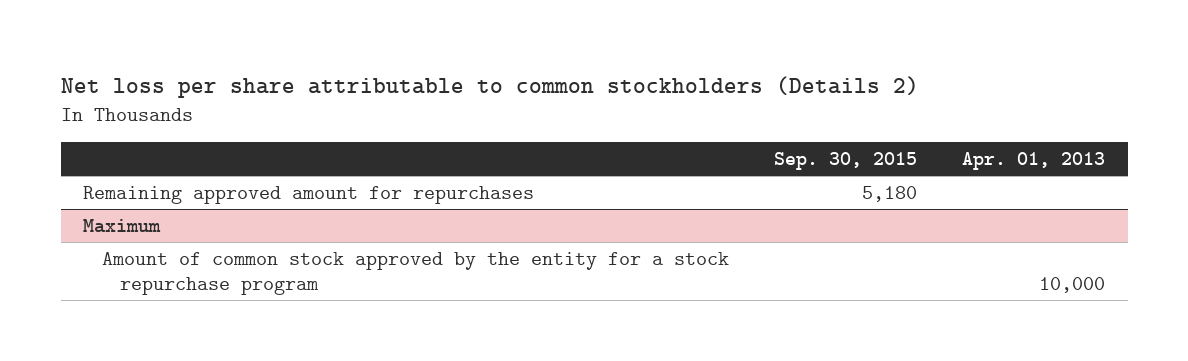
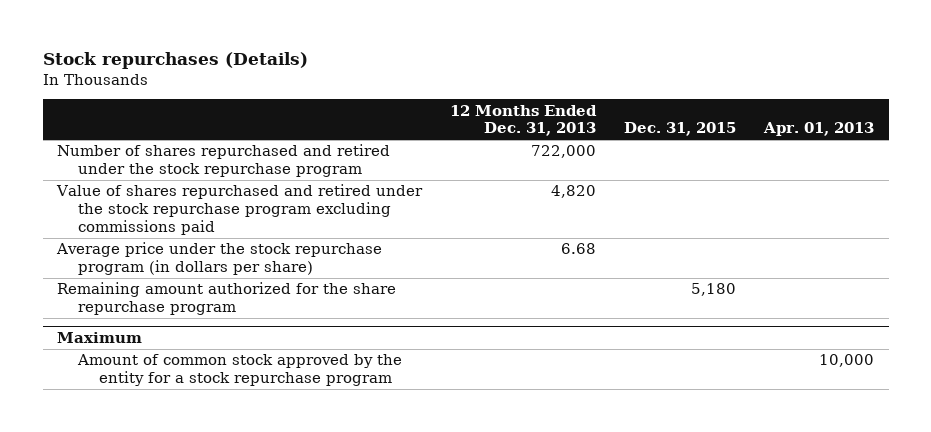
[60,76,919,99] Net loss per share attributable to common stockholders (Details 2) -> [42,52,308,70] Stock repurchases (Details)
[773,152,917,171] Sep. 30, 2015 -> none
none -> [450,104,598,137] 12 Months Ended Dec. 31, 2013
none -> [624,122,737,137] Dec. 31, 2015
none -> [56,144,390,178] Number of shares repurchased and retired under the stock repurchase program
none -> [55,184,423,236] Value of shares repurchased and retired under the stock repurchase program excluding commissions paid
none -> [55,242,382,276] Average price under the stock repurchase program (in dollars per share)
[83,185,535,204] Remaining approved amount for repurchases -> [56,282,396,316] Remaining amount authorized for the share repurchase program

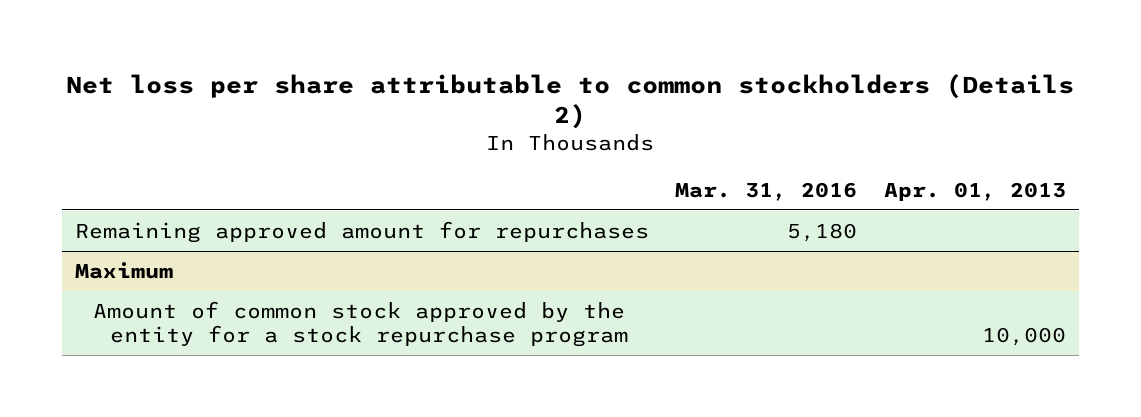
[42,52,308,70] Stock repurchases (Details) -> [66,73,1075,130] Net loss per share attributable to common stockholders (Details 2)
[450,104,598,137] 12 Months Ended Dec. 31, 2013 -> none
[624,122,737,137] Dec. 31, 2015 -> none
none -> [675,181,858,201] Mar. 31, 2016
[56,144,390,178] Number of shares repurchased and retired under the stock repurchase program -> none
[55,184,423,236] Value of shares repurchased and retired under the stock repurchase program excluding commissions paid -> none
[55,242,382,276] Average price under the stock repurchase program (in dollars per share) -> none
[56,282,396,316] Remaining amount authorized for the share repurchase program -> [75,220,650,243] Remaining approved amount for repurchases

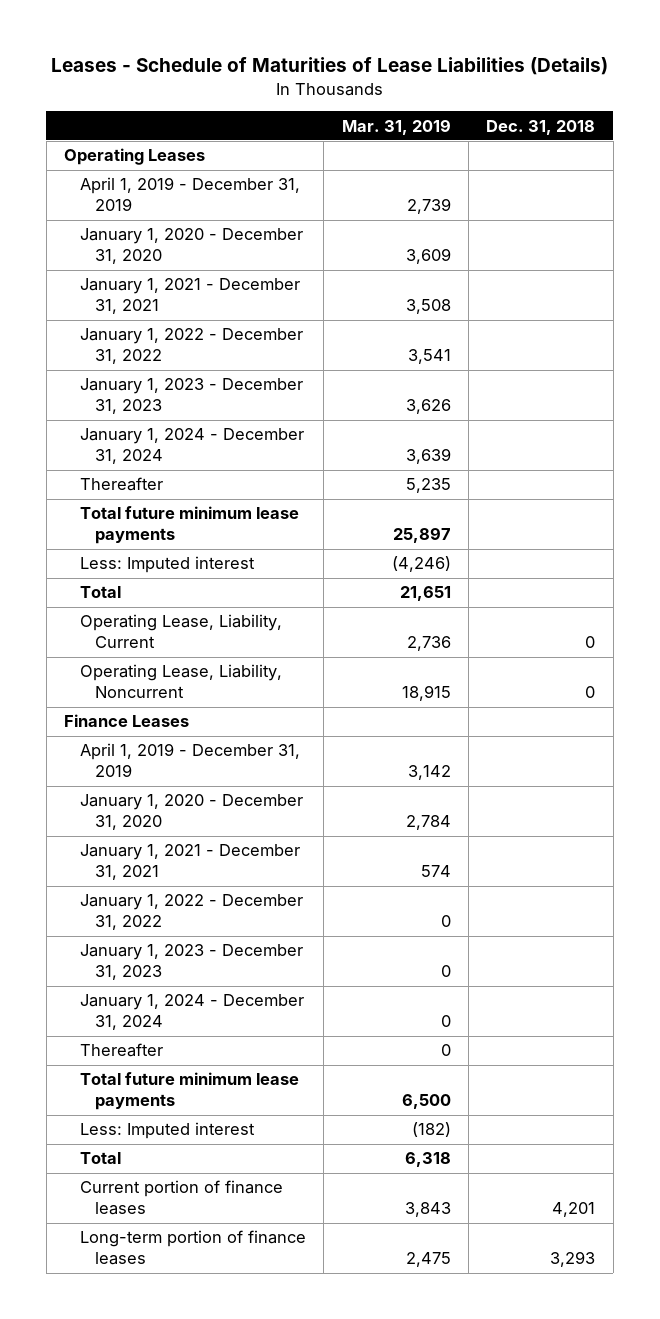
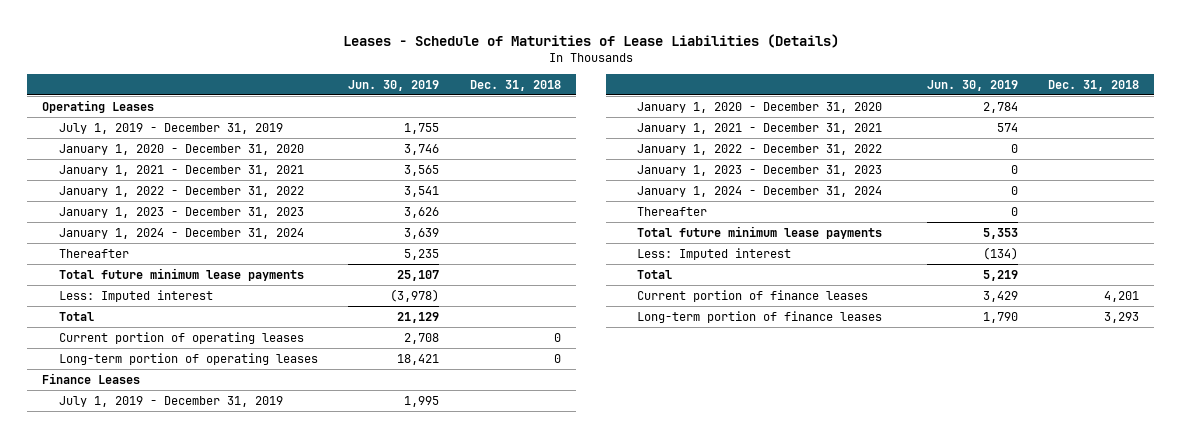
[341,118,451,135] Mar. 31, 2019 -> none
none -> [348,79,440,91] Jun. 30, 2019
[79,177,300,212] April 1, 2019 - December 31, 2019 -> [58,122,283,134] July 1, 2019 - December 31, 2019
[79,614,282,649] Operating Lease, Liability, Current -> [58,331,304,344] Current portion of operating leases
[79,664,282,699] Operating Lease, Liability, Noncurrent -> [58,352,318,365] Long-term portion of operating leases
[79,743,300,778] April 1, 2019 - December 31, 2019 -> [58,395,283,407] July 1, 2019 - December 31, 2019

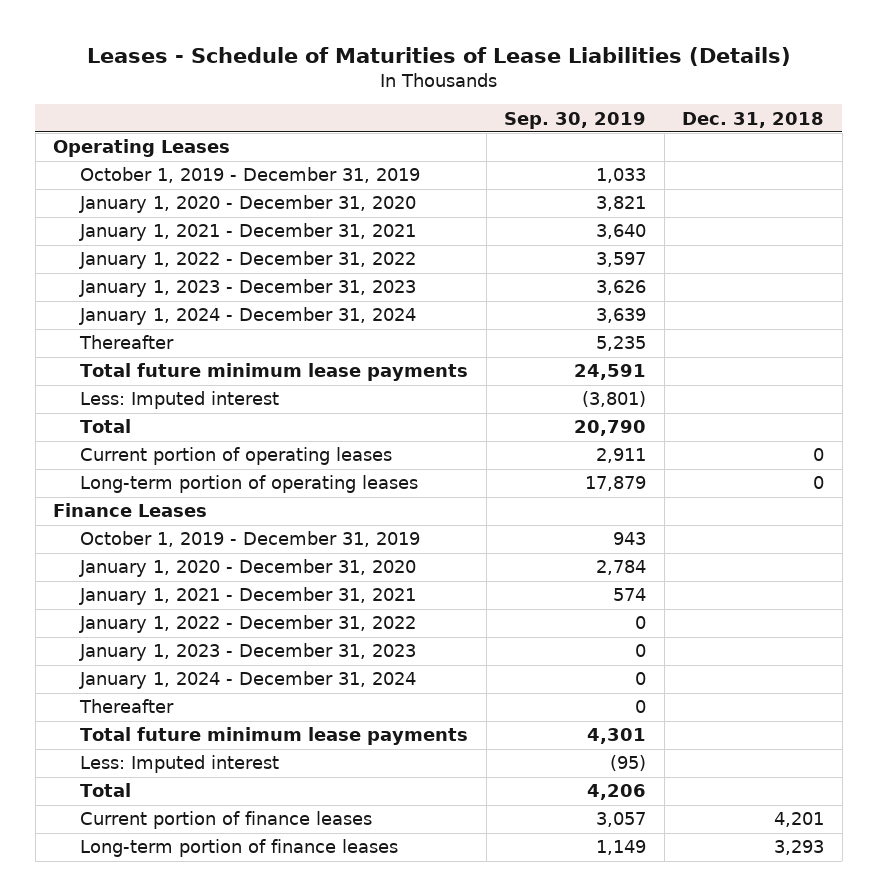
[348,79,440,91] Jun. 30, 2019 -> none
none -> [504,111,647,129] Sep. 30, 2019
[58,122,283,134] July 1, 2019 - December 31, 2019 -> [80,167,421,184] October 1, 2019 - December 31, 2019
[58,395,283,407] July 1, 2019 - December 31, 2019 -> [80,531,421,548] October 1, 2019 - December 31, 2019

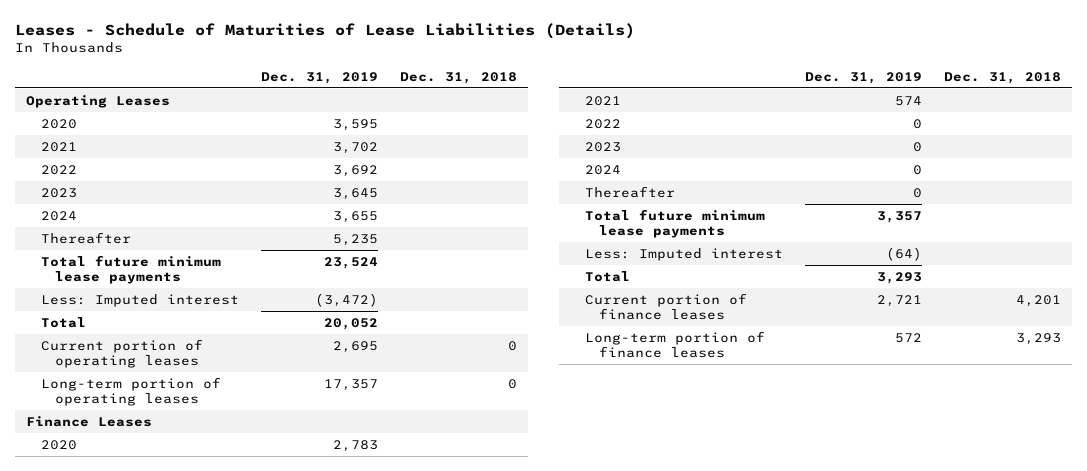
[504,111,647,129] Sep. 30, 2019 -> none
none -> [260,71,378,84] Dec. 31, 2019
[79,307,417,326] January 1, 2024 - December 31, 2024 -> none
[80,167,421,184] October 1, 2019 - December 31, 2019 -> [40,118,77,129] 2020
[79,195,417,214] January 1, 2020 - December 31, 2020 -> [40,141,77,152] 2021
[79,223,417,242] January 1, 2021 - December 31, 2021 -> [40,164,77,175] 2022
[79,251,417,270] January 1, 2022 - December 31, 2022 -> [40,187,77,198] 2023
[79,279,417,298] January 1, 2023 - December 31, 2023 -> [40,210,77,221] 2024
[79,671,417,690] January 1, 2024 - December 31, 2024 -> none
[80,531,421,548] October 1, 2019 - December 31, 2019 -> [40,439,77,450] 2020
[79,559,417,578] January 1, 2020 - December 31, 2020 -> [584,95,621,106] 2021
[79,587,417,606] January 1, 2021 - December 31, 2021 -> [584,118,621,129] 2022
[79,615,417,634] January 1, 2022 - December 31, 2022 -> [584,141,621,152] 2023
[79,643,417,662] January 1, 2023 - December 31, 2023 -> [584,164,621,175] 2024

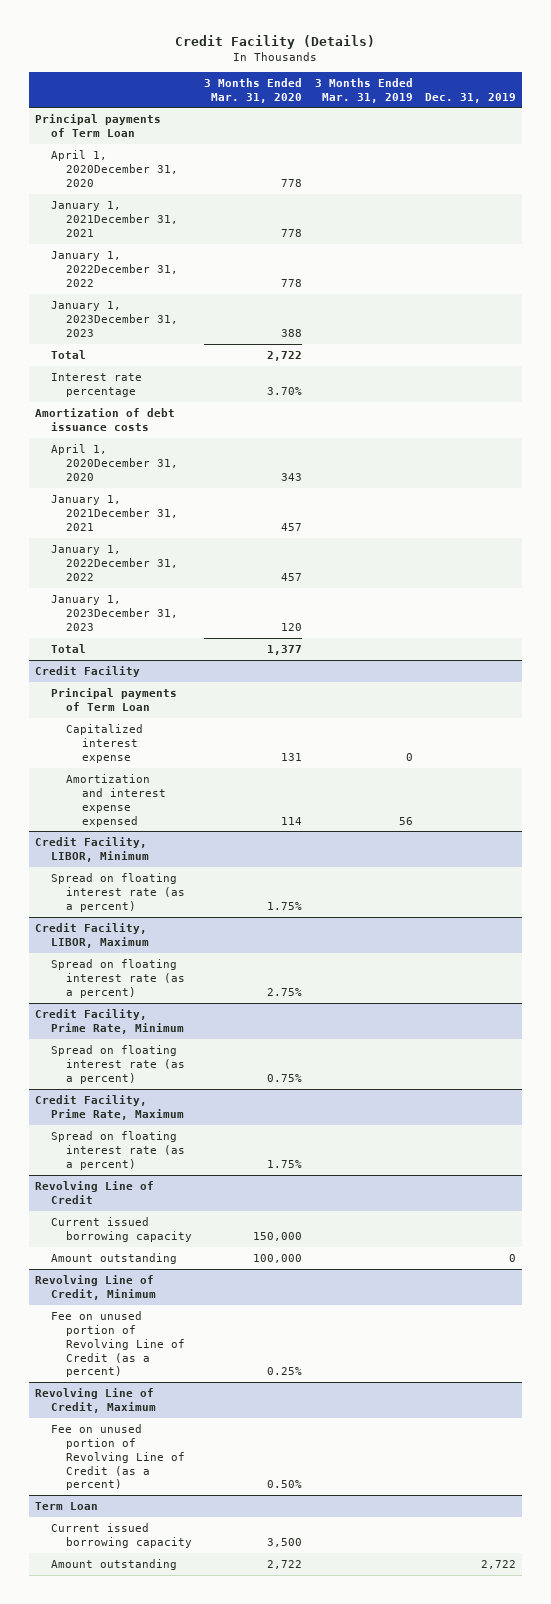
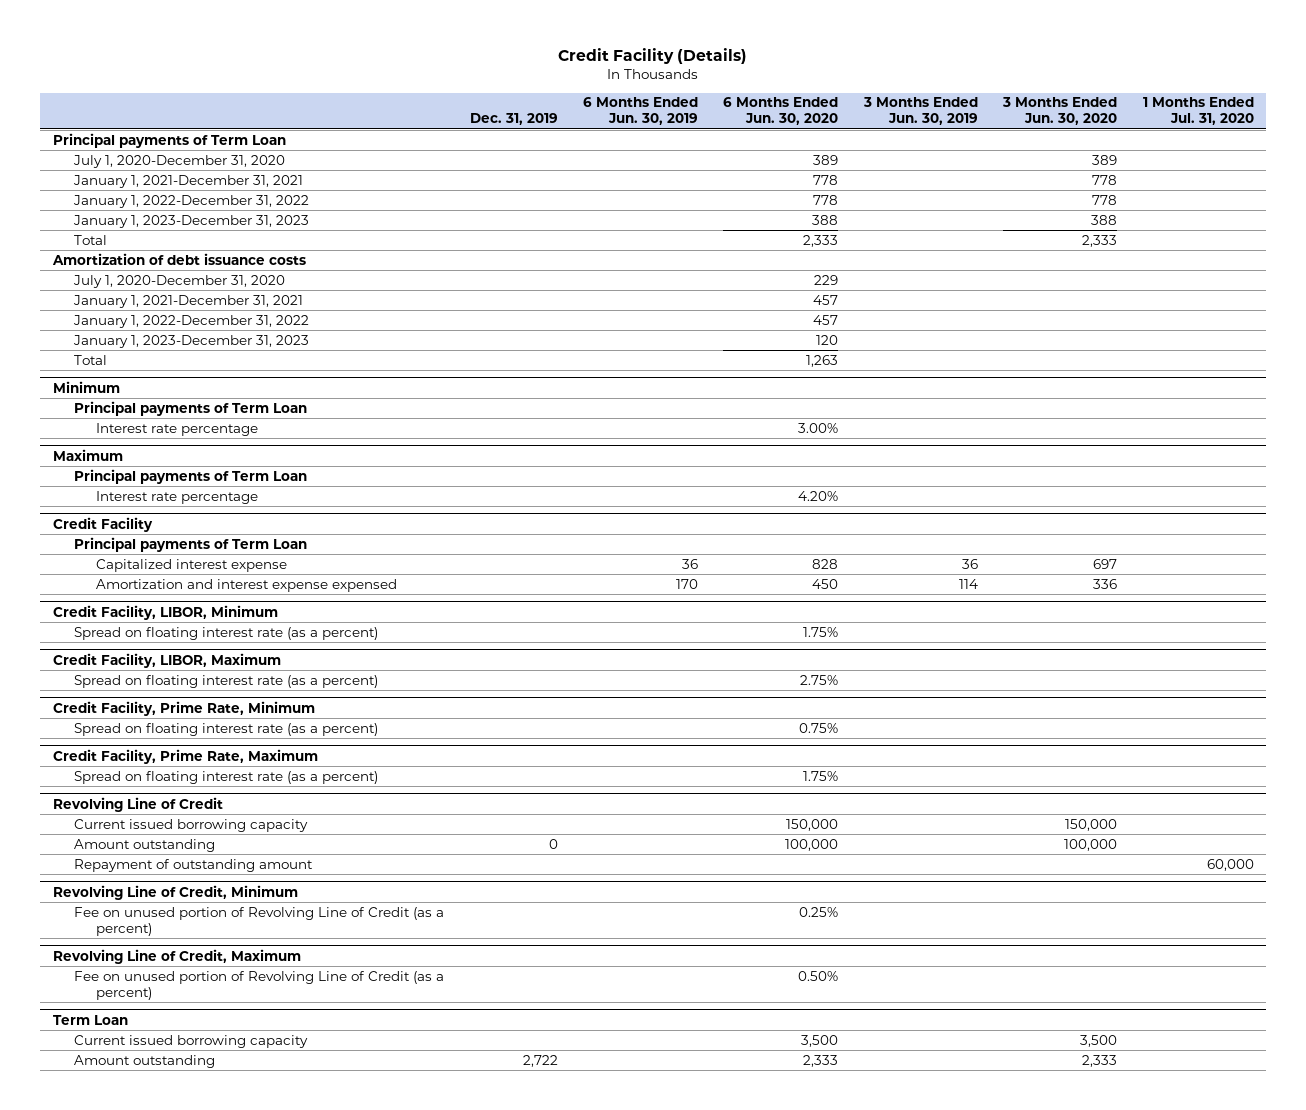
[204,77,303,103] 3 Months Ended Mar. 31, 2020 -> none
[314,77,413,103] 3 Months Ended Mar. 31, 2019 -> none
none -> [582,97,698,126] 6 Months Ended Jun. 30, 2019
none -> [723,97,839,126] 6 Months Ended Jun. 30, 2020
none -> [862,97,978,126] 3 Months Ended Jun. 30, 2019
none -> [1002,97,1118,126] 3 Months Ended Jun. 30, 2020
none -> [1142,97,1254,126] 1 Months Ended Jul. 31, 2020
[50,149,179,187] April 1, 2020December 31, 2020 -> [73,154,286,168] July 1, 2020-December 31, 2020
[50,200,179,237] January 1, 2021December 31, 2021 -> [73,174,304,188] January 1, 2021-December 31, 2021
[50,250,179,287] January 1, 2022December 31, 2022 -> [73,194,310,208] January 1, 2022-December 31, 2022
[50,300,179,337] January 1, 2023December 31, 2023 -> [73,214,310,228] January 1, 2023-December 31, 2023
[50,372,142,397] Interest rate percentage -> none
[50,443,179,481] April 1, 2020December 31, 2020 -> [73,274,286,288] July 1, 2020-December 31, 2020
[50,494,179,531] January 1, 2021December 31, 2021 -> [73,294,304,308] January 1, 2021-December 31, 2021
[50,544,179,581] January 1, 2022December 31, 2022 -> [73,314,310,328] January 1, 2022-December 31, 2022
[50,594,179,631] January 1, 2023December 31, 2023 -> [73,334,310,348] January 1, 2023-December 31, 2023
none -> [52,380,120,393] Minimum
none -> [74,400,308,416] Principal payments of Term Loan
none -> [95,422,258,436] Interest rate percentage
none -> [52,448,123,461] Maximum
none -> [74,468,308,484] Principal payments of Term Loan
none -> [95,490,258,504] Interest rate percentage
none -> [74,858,314,872] Repayment of outstanding amount

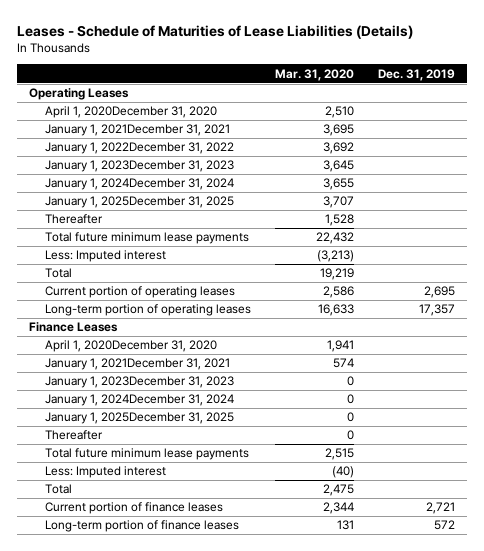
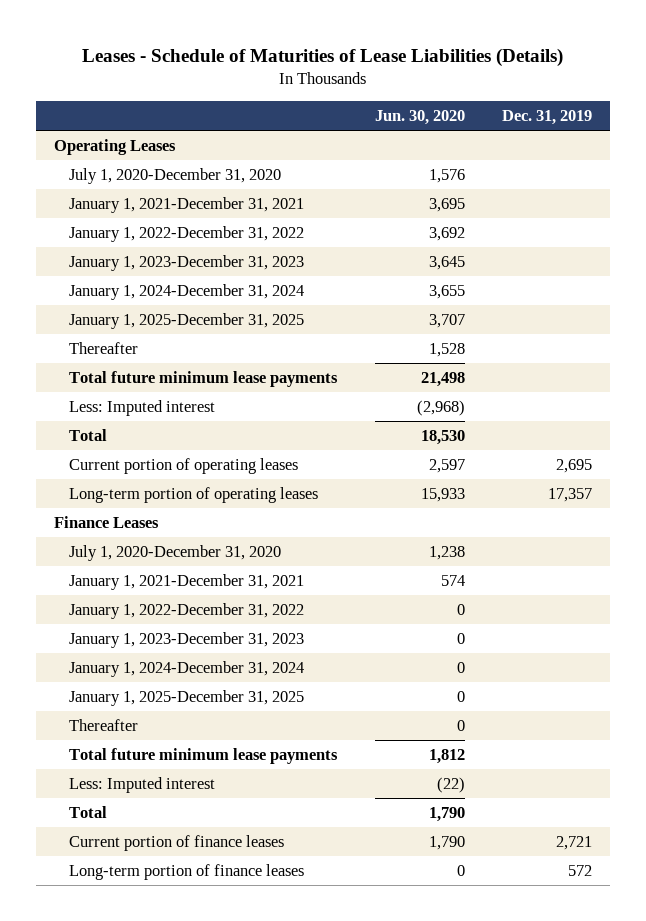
[274,68,354,81] Mar. 31, 2020 -> none
none -> [374,109,465,125] Jun. 30, 2020
[44,106,217,119] April 1, 2020December 31, 2020 -> [69,168,282,185] July 1, 2020-December 31, 2020
[44,124,230,137] January 1, 2021December 31, 2021 -> [69,197,305,214] January 1, 2021-December 31, 2021
[44,142,234,155] January 1, 2022December 31, 2022 -> [69,226,305,243] January 1, 2022-December 31, 2022
[44,160,234,173] January 1, 2023December 31, 2023 -> [69,255,305,272] January 1, 2023-December 31, 2023
[44,178,234,191] January 1, 2024December 31, 2024 -> [69,284,305,301] January 1, 2024-December 31, 2024
[44,196,234,209] January 1, 2025December 31, 2025 -> [69,313,305,330] January 1, 2025-December 31, 2025
[44,340,217,353] April 1, 2020December 31, 2020 -> [69,545,282,562] July 1, 2020-December 31, 2020
[44,358,230,371] January 1, 2021December 31, 2021 -> [69,574,305,591] January 1, 2021-December 31, 2021
none -> [69,603,305,620] January 1, 2022-December 31, 2022
[44,376,234,389] January 1, 2023December 31, 2023 -> [69,632,305,649] January 1, 2023-December 31, 2023
[44,394,234,407] January 1, 2024December 31, 2024 -> [69,661,305,678] January 1, 2024-December 31, 2024
[44,412,234,425] January 1, 2025December 31, 2025 -> [69,690,305,707] January 1, 2025-December 31, 2025

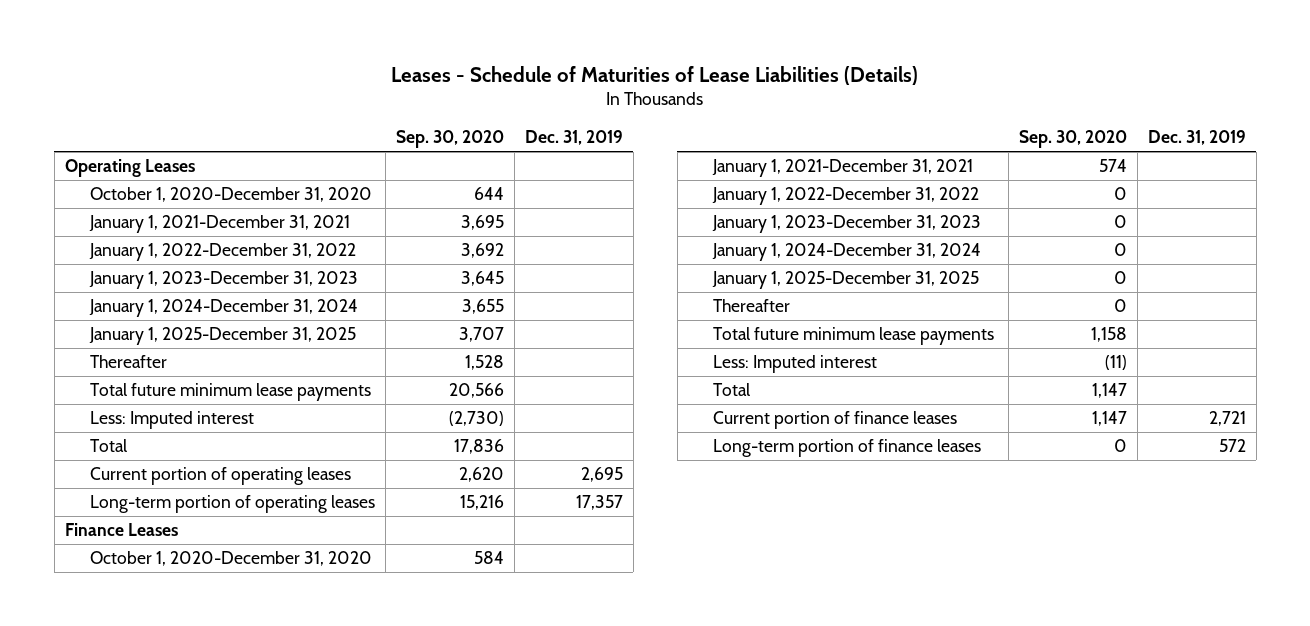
[374,109,465,125] Jun. 30, 2020 -> none
none -> [395,130,504,149] Sep. 30, 2020
[69,168,282,185] July 1, 2020-December 31, 2020 -> [89,187,372,203] October 1, 2020-December 31, 2020
[69,545,282,562] July 1, 2020-December 31, 2020 -> [89,551,372,567] October 1, 2020-December 31, 2020

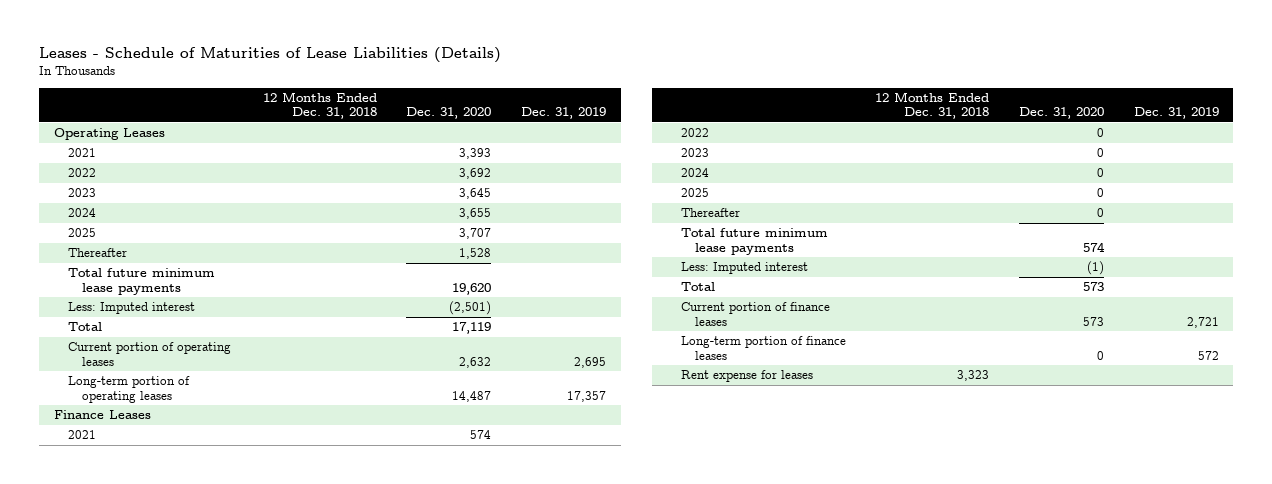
[395,130,504,149] Sep. 30, 2020 -> none
none -> [262,91,377,120] 12 Months Ended Dec. 31, 2018
none -> [406,107,492,120] Dec. 31, 2020
[89,187,372,203] October 1, 2020-December 31, 2020 -> none
[88,215,350,234] January 1, 2021-December 31, 2021 -> [68,148,97,158] 2021
[88,243,356,262] January 1, 2022-December 31, 2022 -> [68,168,97,178] 2022
[88,271,358,290] January 1, 2023-December 31, 2023 -> [68,188,97,198] 2023
[88,299,358,318] January 1, 2024-December 31, 2024 -> [68,208,97,218] 2024
[88,327,356,346] January 1, 2025-December 31, 2025 -> [68,228,97,238] 2025
[89,551,372,567] October 1, 2020-December 31, 2020 -> none
[711,159,973,178] January 1, 2021-December 31, 2021 -> [68,430,97,440] 2021
[711,187,979,206] January 1, 2022-December 31, 2022 -> [680,128,709,138] 2022
[711,215,981,234] January 1, 2023-December 31, 2023 -> [680,148,709,158] 2023
[711,243,981,262] January 1, 2024-December 31, 2024 -> [680,168,709,178] 2024
[711,271,979,290] January 1, 2025-December 31, 2025 -> [680,188,709,198] 2025
none -> [680,370,813,383] Rent expense for leases

